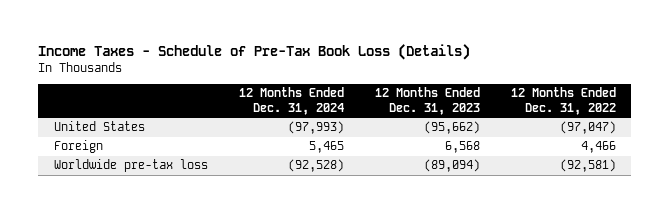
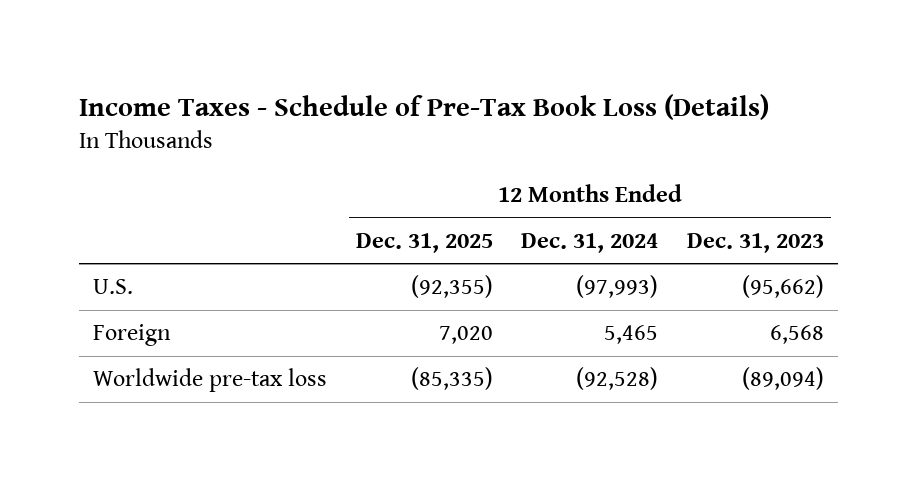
[510,87,616,116] 12 Months Ended Dec. 31, 2022 -> none
none -> [355,233,493,254] Dec. 31, 2025
[53,121,145,132] United States -> [93,279,134,295] U.S.

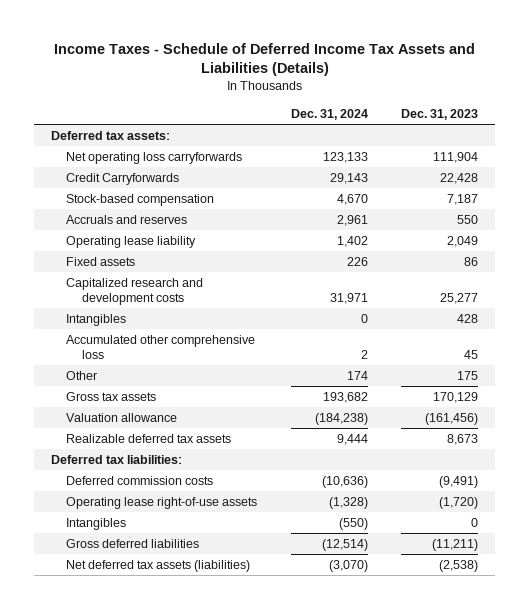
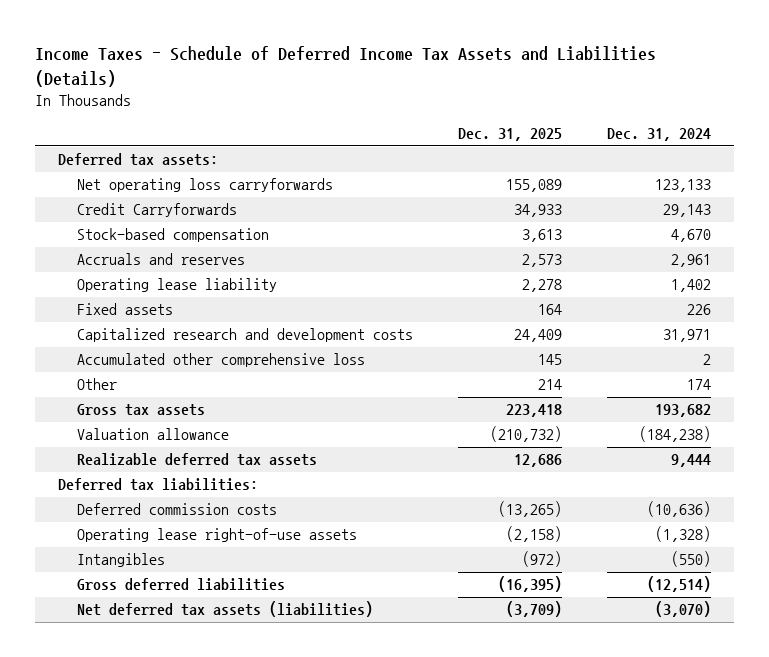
[401,109,479,121] Dec. 31, 2023 -> none
none -> [457,128,562,142] Dec. 31, 2025
[66,313,127,326] Intangibles -> none

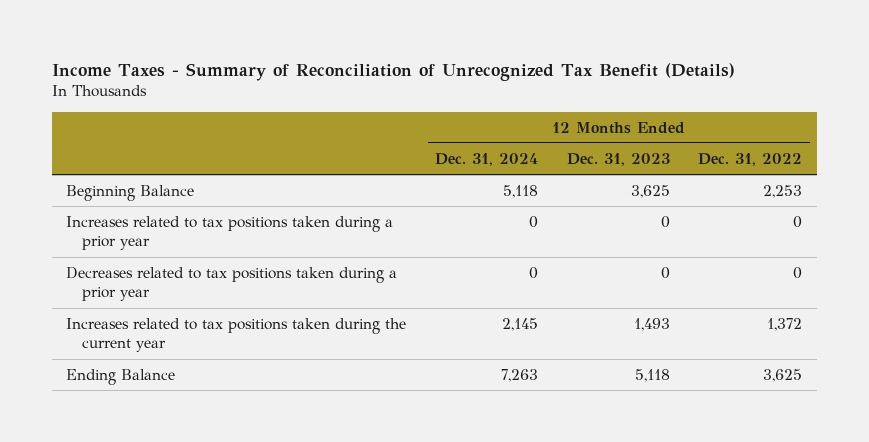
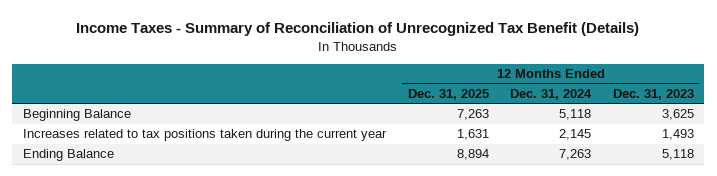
[698,152,803,166] Dec. 31, 2022 -> none
none -> [407,88,489,100] Dec. 31, 2025
[66,215,394,251] Increases related to tax positions taken during a prior year -> none
[66,266,398,302] Decreases related to tax positions taken during a prior year -> none

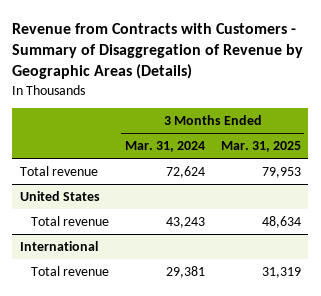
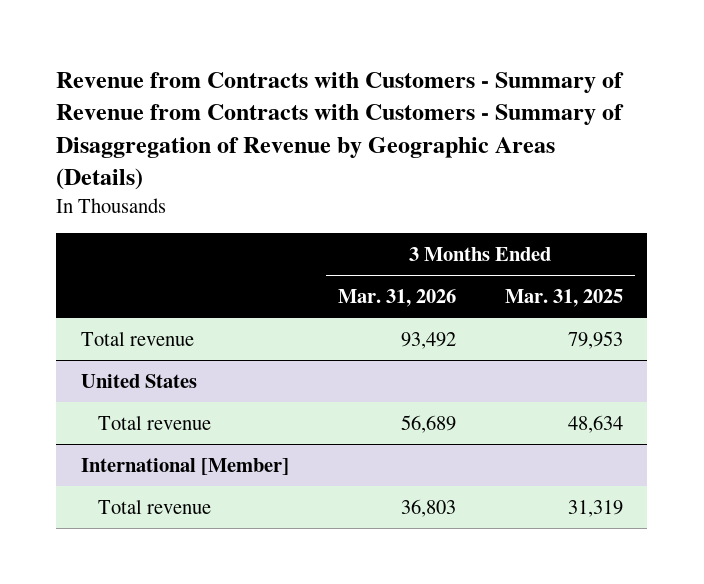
[12,22,304,80] Revenue from Contracts with Customers - Summary of Disaggregation of Revenue by Geographic Areas (Details) -> [56,72,625,190] Revenue from Contracts with Customers - Summary of Revenue from Contracts with Customers - Summary of Disaggregation of Revenue by Geographic Areas (Details)
[125,141,206,153] Mar. 31, 2024 -> none
none -> [337,289,456,308] Mar. 31, 2026
[20,240,99,251] International -> [80,457,289,475] International [Member]

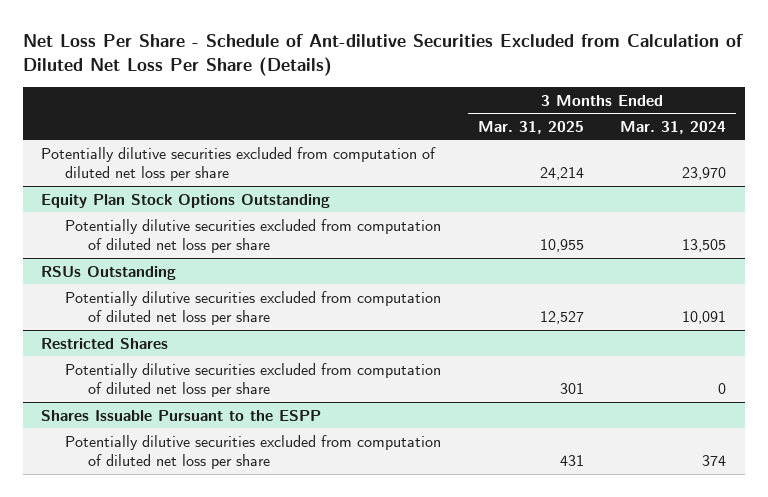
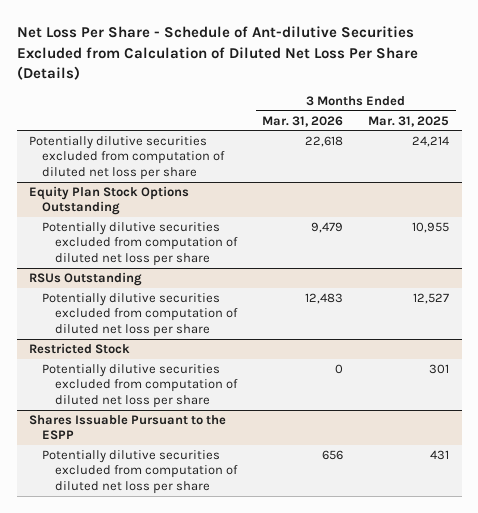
[620,120,727,134] Mar. 31, 2024 -> none
none -> [262,115,344,127] Mar. 31, 2026
[41,337,169,349] Restricted Shares -> [29,342,131,354] Restricted Stock

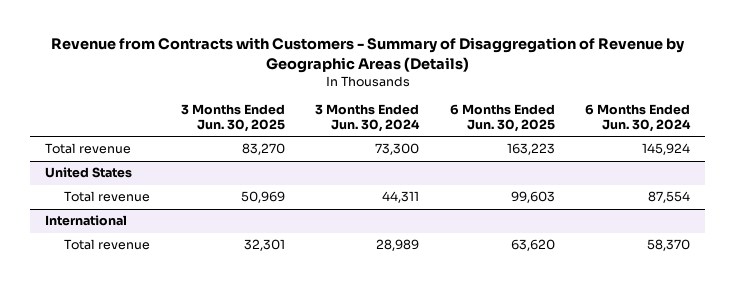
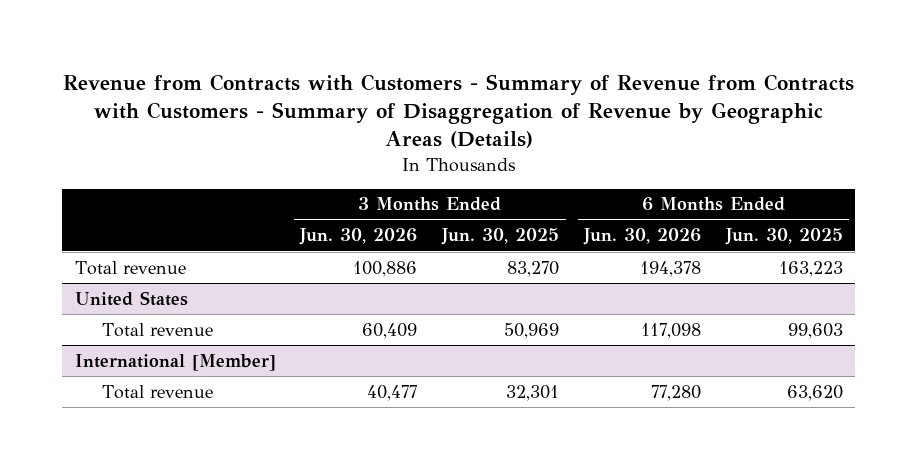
[50,37,685,73] Revenue from Contracts with Customers - Summary of Disaggregation of Revenue by Geographic Areas (Details) -> [62,74,854,149] Revenue from Contracts with Customers - Summary of Revenue from Contracts with Customers - Summary of Disaggregation of Revenue by Geographic Areas (Details)
[315,104,421,132] 3 Months Ended Jun. 30, 2024 -> none
[584,104,691,132] 6 Months Ended Jun. 30, 2024 -> none
none -> [299,228,418,246] Jun. 30, 2026
none -> [583,228,702,246] Jun. 30, 2026
[45,215,128,227] International -> [74,353,276,371] International [Member]

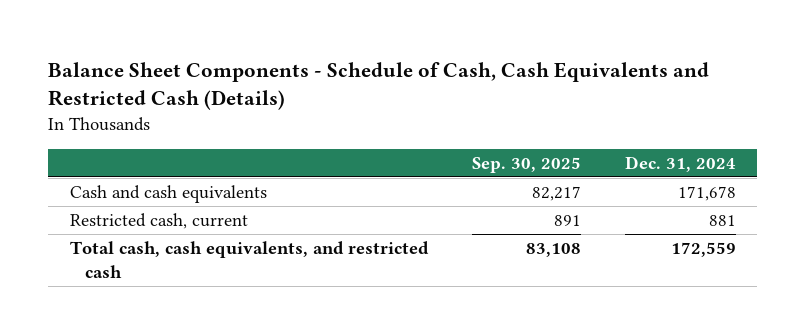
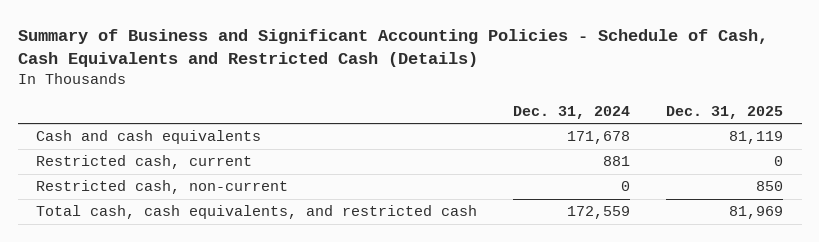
[48,61,710,111] Balance Sheet Components - Schedule of Cash, Cash Equivalents and Restricted Cash (Details) -> [17,28,768,67] Summary of Business and Significant Accounting Policies - Schedule of Cash, Cash Equivalents and Restricted Cash (Details)
[471,156,581,173] Sep. 30, 2025 -> none
none -> [666,105,784,119] Dec. 31, 2025
none -> [36,180,289,195] Restricted cash, non-current

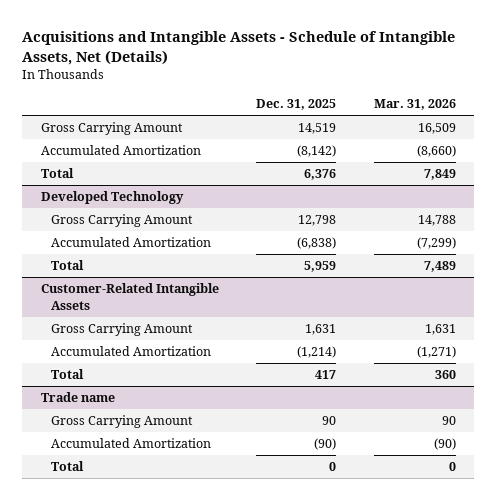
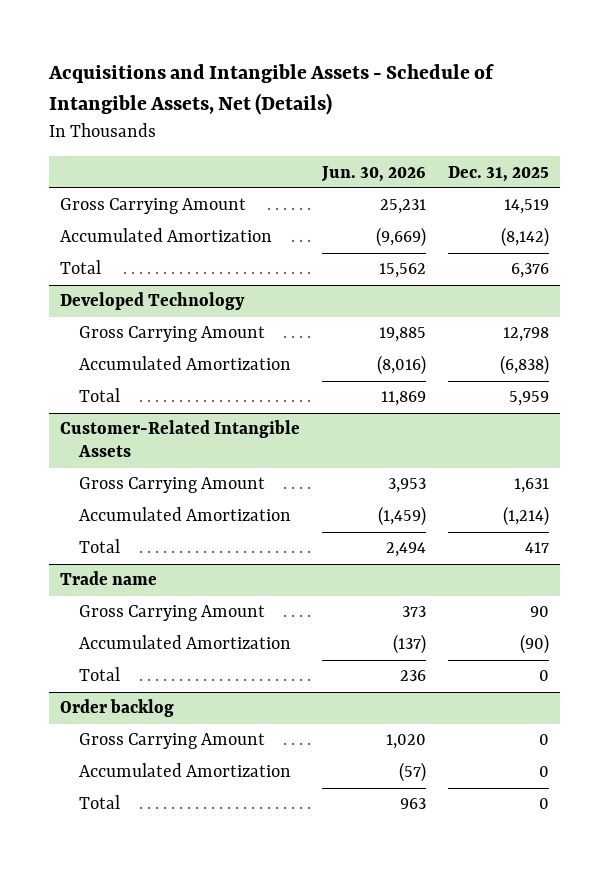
[373,99,456,111] Mar. 31, 2026 -> none
none -> [321,165,427,182] Jun. 30, 2026
none -> [59,699,174,718] Order backlog
none -> [79,733,266,750] Gross Carrying Amount
none -> [79,763,292,778] Accumulated Amortization
none -> [79,795,121,810] Total

